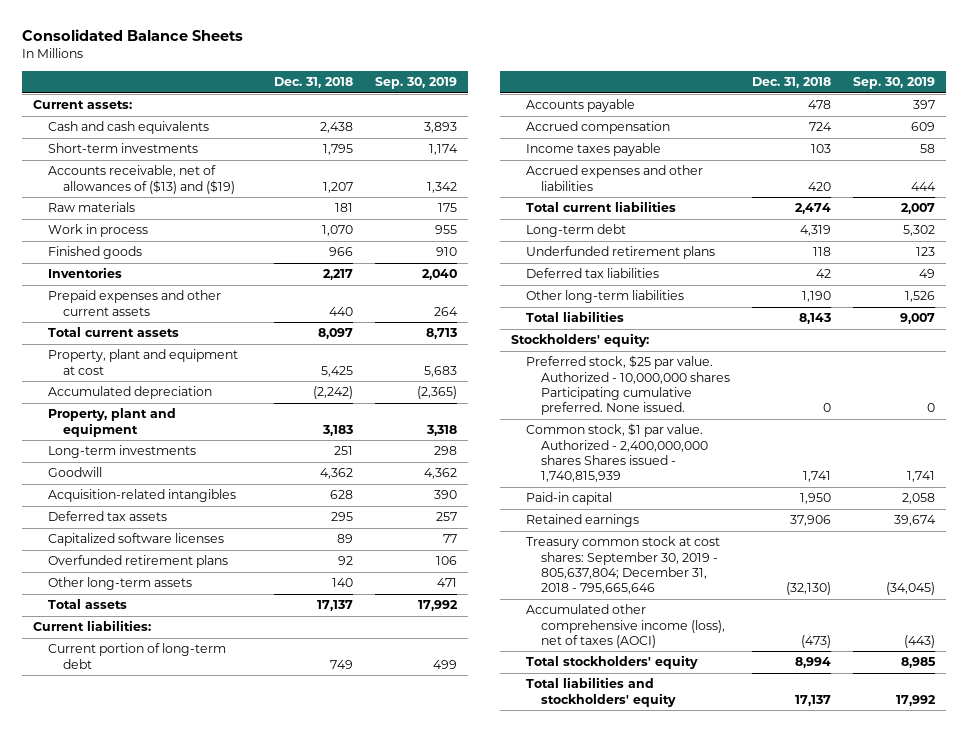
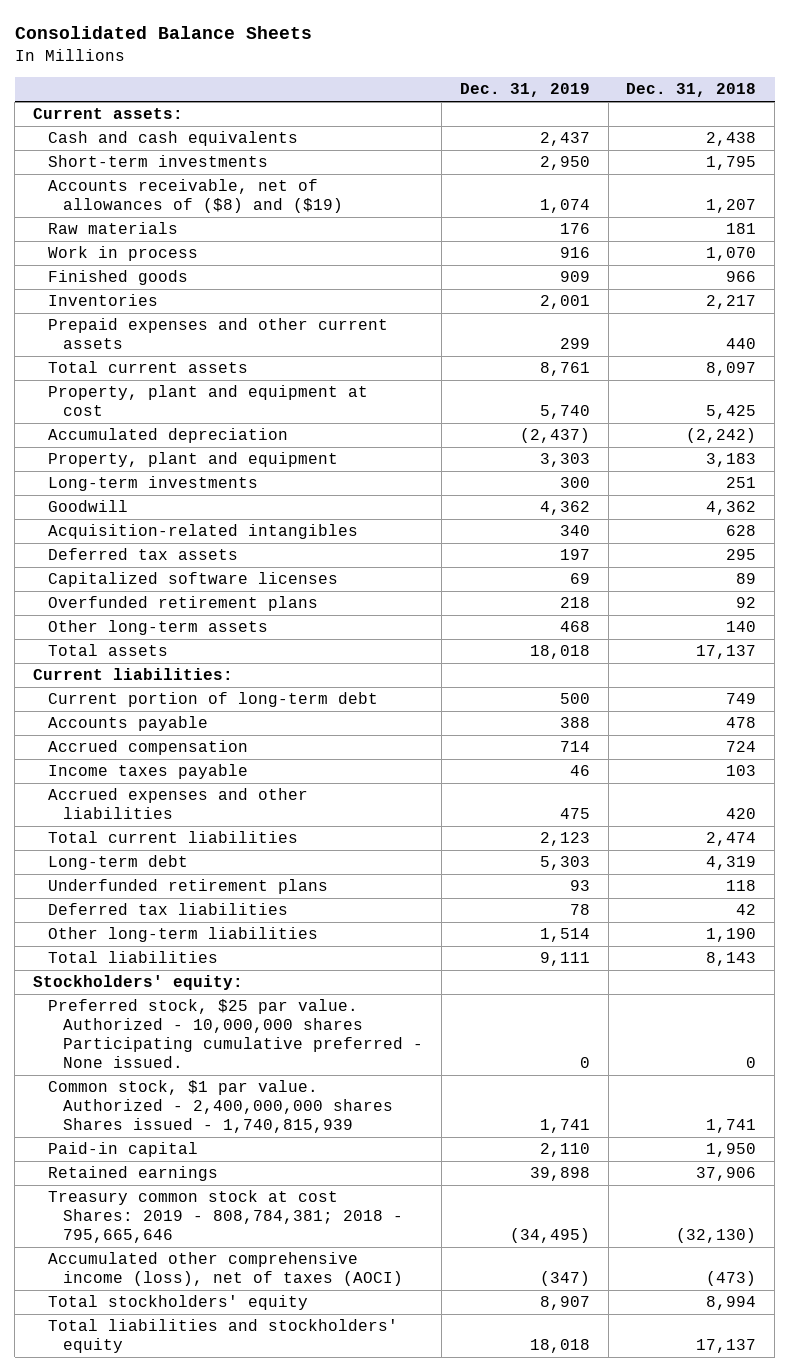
[375,77,458,90] Sep. 30, 2019 -> none
none -> [459,83,590,98] Dec. 31, 2019
[47,165,236,194] Accounts receivable, net of allowances of ($13) and ($19) -> [48,179,344,214] Accounts receivable, net of allowances of ($8) and ($19)
[525,355,731,416] Preferred stock, $25 par value. Authorized - 10,000,000 shares Participating cumulative preferred. None issued. -> [48,999,424,1068] Preferred stock, $25 par value. Authorized - 10,000,000 shares Participating cumulative preferred - None issued.
[525,536,720,595] Treasury common stock at cost shares: September 30, 2019 - 805,637,804; December 31, 2018 - 795,665,646 -> [48,1190,404,1244] Treasury common stock at cost Shares: 2019 - 808,784,381; 2018 - 795,665,646

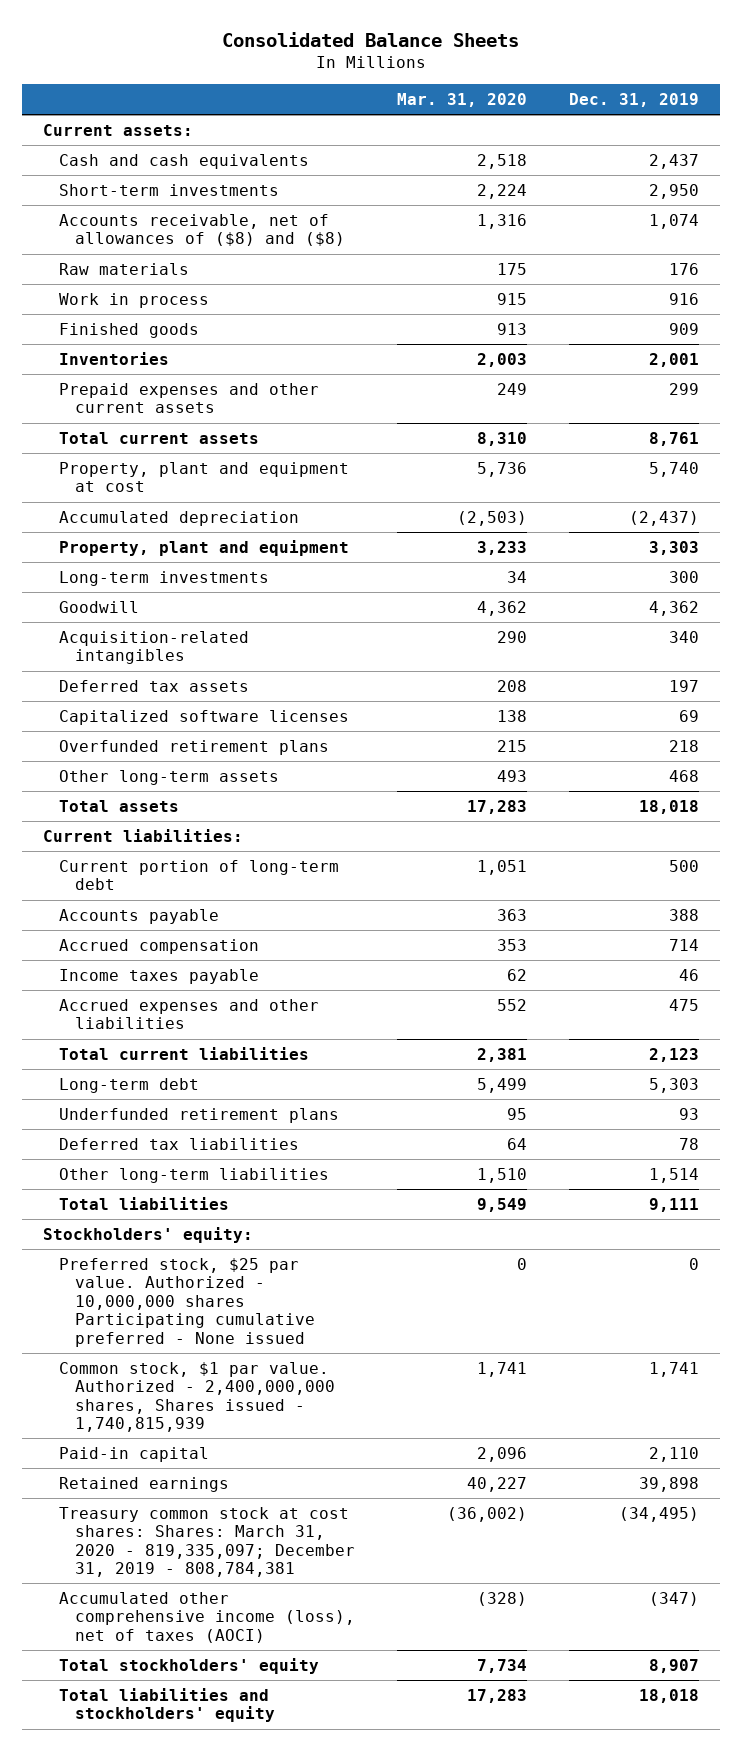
[626,83,757,98] Dec. 31, 2018 -> none
none -> [396,93,527,108] Mar. 31, 2020
[48,179,344,214] Accounts receivable, net of allowances of ($8) and ($19) -> [58,213,345,247] Accounts receivable, net of allowances of ($8) and ($8)
[48,999,424,1068] Preferred stock, $25 par value. Authorized - 10,000,000 shares Participating cumulative preferred - None issued. -> [58,1257,315,1347] Preferred stock, $25 par value. Authorized - 10,000,000 shares Participating cumulative preferred - None issued
[48,1080,394,1134] Common stock, $1 par value. Authorized - 2,400,000,000 shares Shares issued - 1,740,815,939 -> [58,1361,335,1433] Common stock, $1 par value. Authorized - 2,400,000,000 shares, Shares issued - 1,740,815,939
[48,1190,404,1244] Treasury common stock at cost Shares: 2019 - 808,784,381; 2018 - 795,665,646 -> [58,1506,355,1578] Treasury common stock at cost shares: Shares: March 31, 2020 - 819,335,097; December 31, 2019 - 808,784,381

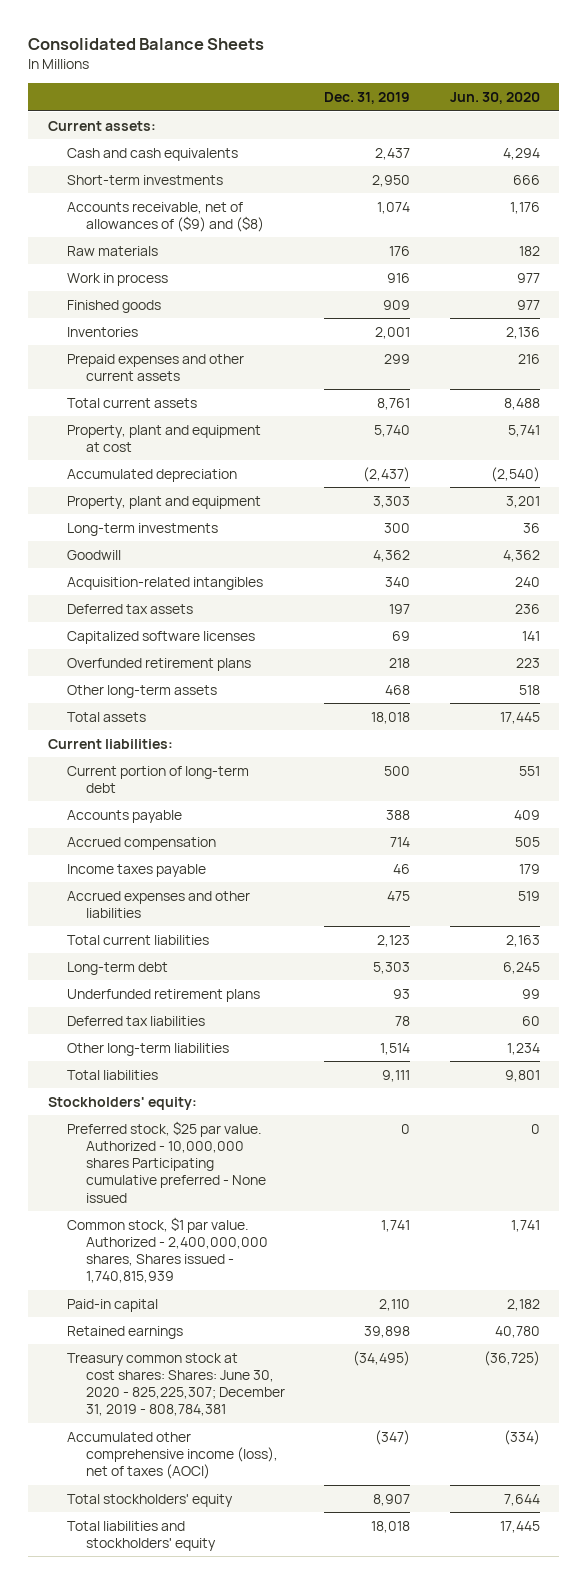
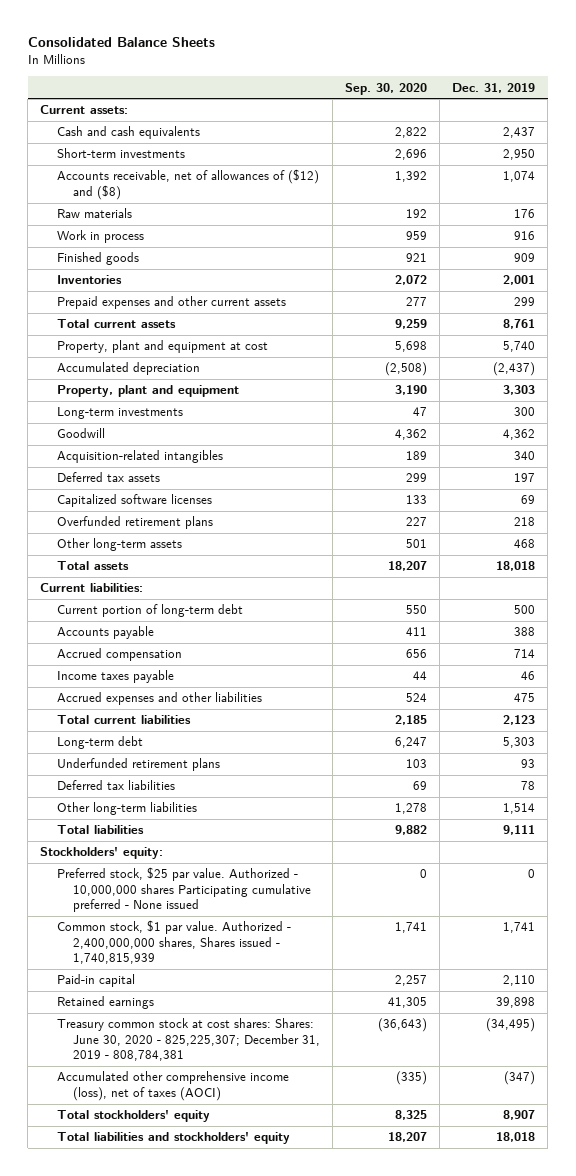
[449,92,540,105] Jun. 30, 2020 -> none
none -> [345,82,428,95] Sep. 30, 2020
[66,201,264,232] Accounts receivable, net of allowances of ($9) and ($8) -> [56,169,319,200] Accounts receivable, net of allowances of ($12) and ($8)

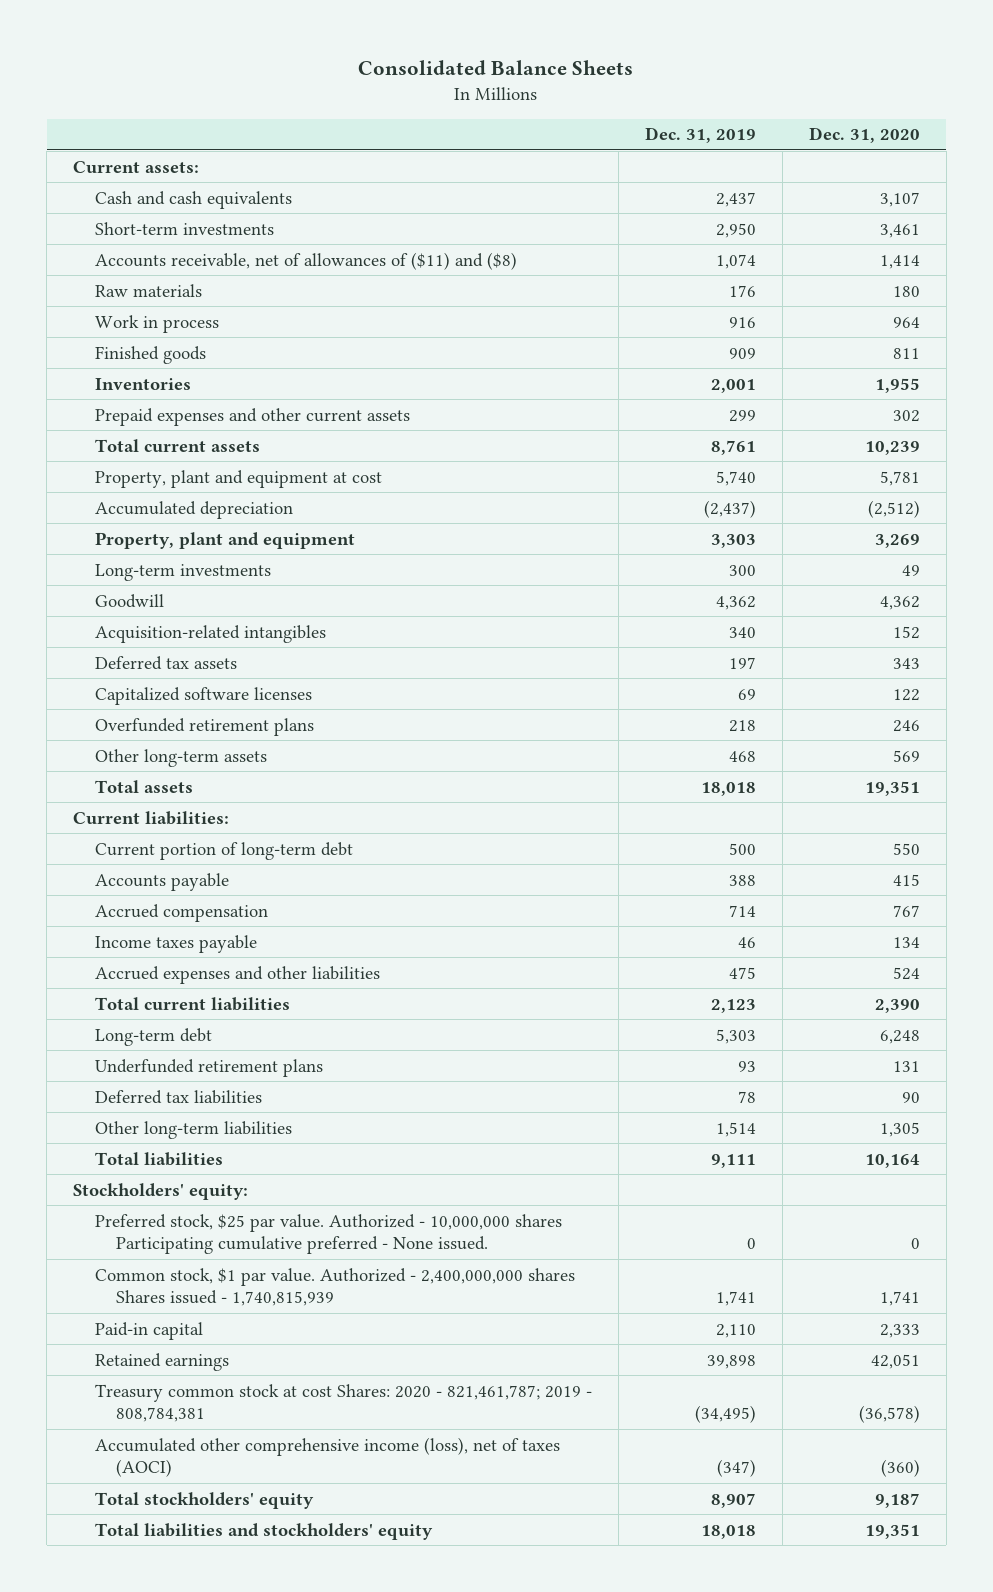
[345,82,428,95] Sep. 30, 2020 -> none
none -> [808,127,920,144] Dec. 31, 2020
[56,169,319,200] Accounts receivable, net of allowances of ($12) and ($8) -> [94,251,517,270] Accounts receivable, net of allowances of ($11) and ($8)
[56,867,312,913] Preferred stock, $25 par value. Authorized - 10,000,000 shares Participating cumulative preferred - None issued -> [94,1213,562,1255] Preferred stock, $25 par value. Authorized - 10,000,000 shares Participating cumulative preferred - None issued.
[56,920,291,965] Common stock, $1 par value. Authorized - 2,400,000,000 shares, Shares issued - 1,740,815,939 -> [94,1267,575,1307] Common stock, $1 par value. Authorized - 2,400,000,000 shares Shares issued - 1,740,815,939
[56,1018,321,1062] Treasury common stock at cost shares: Shares: June 30, 2020 - 825,225,307; December 31, 2019 - 808,784,381 -> [94,1383,592,1423] Treasury common stock at cost Shares: 2020 - 821,461,787; 2019 - 808,784,381

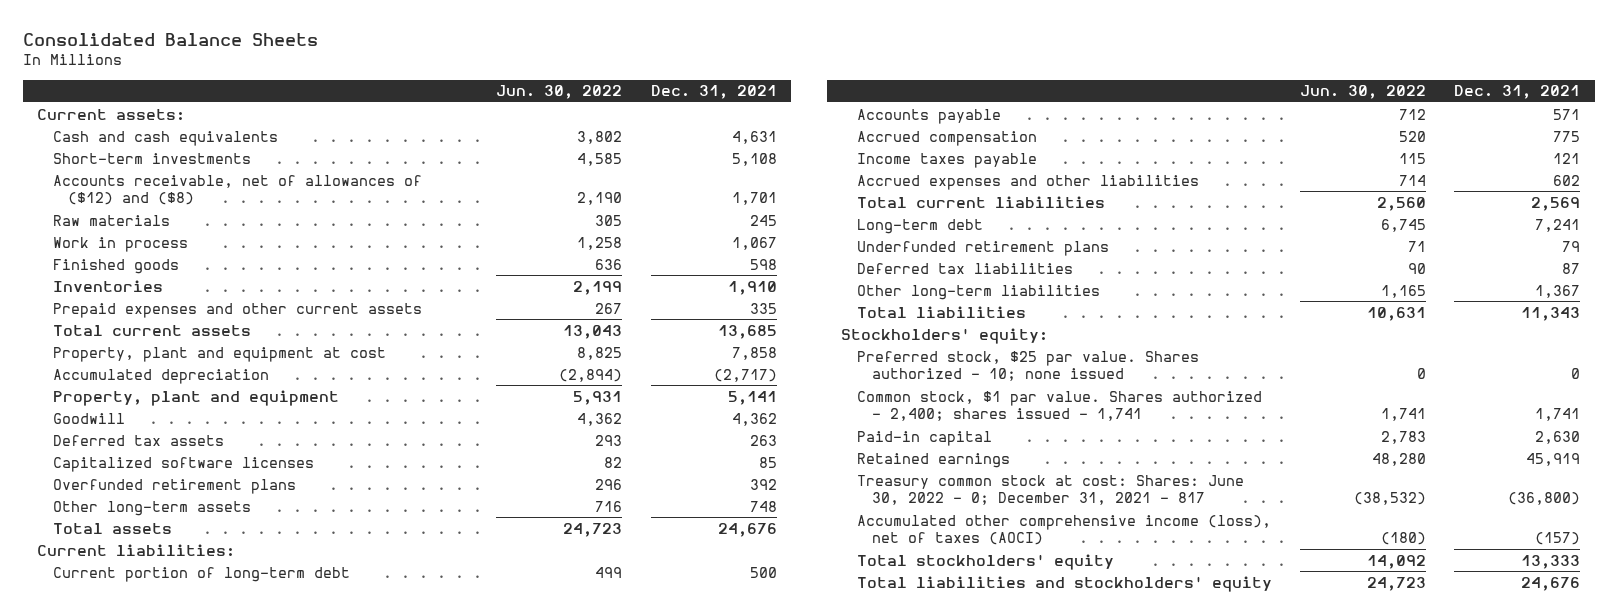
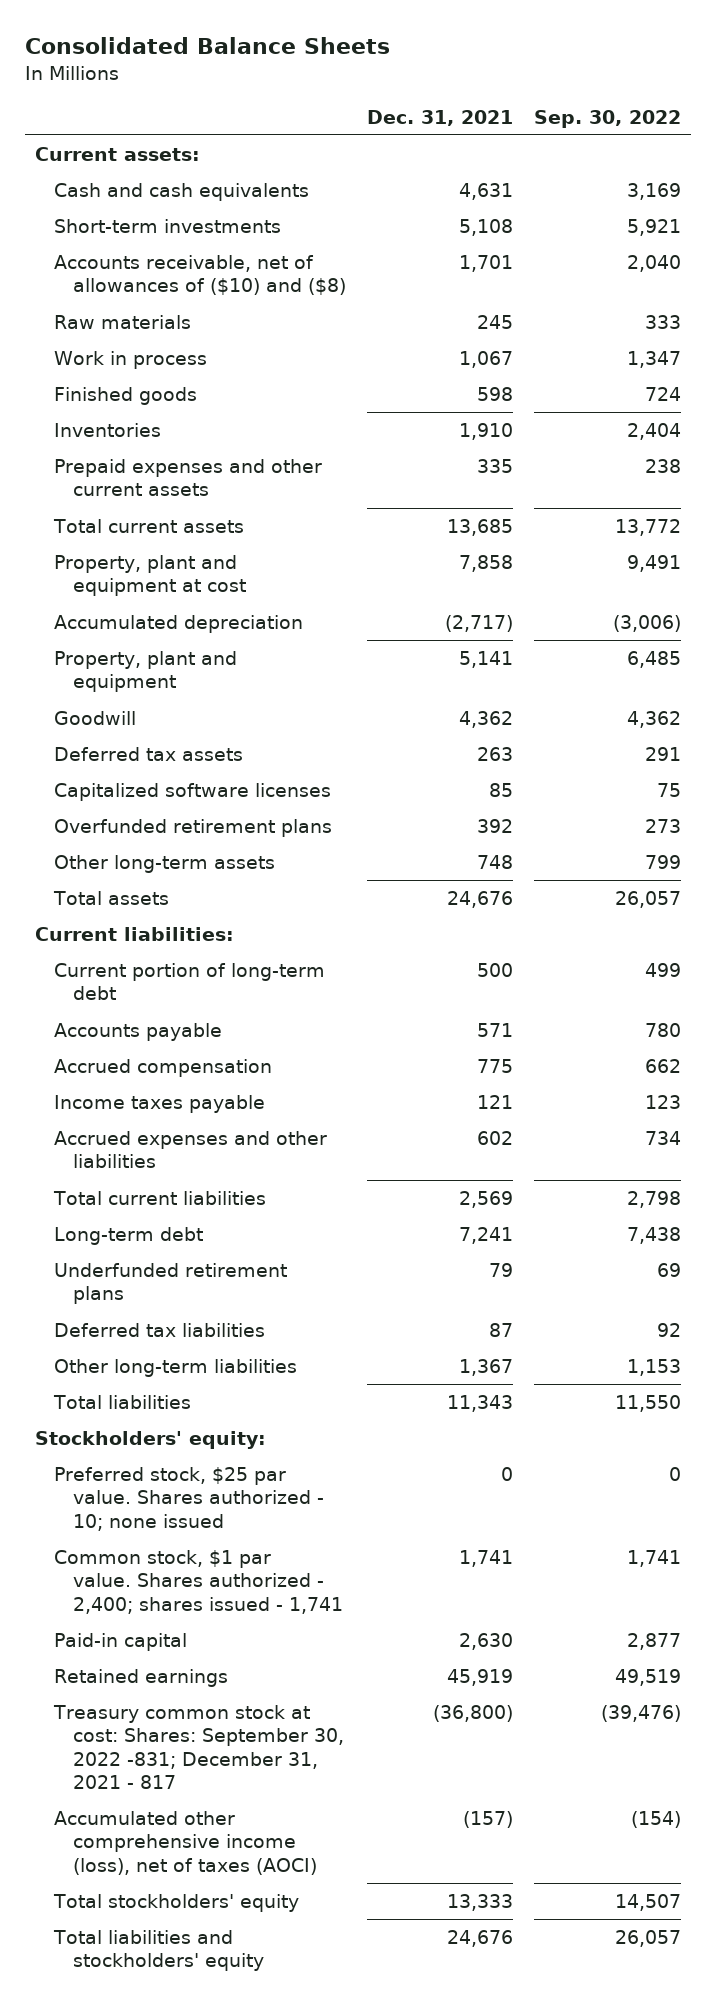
[496,85,623,100] Jun. 30, 2022 -> none
none -> [533,109,681,128] Sep. 30, 2022
[52,174,422,206] Accounts receivable, net of allowances of ($12) and ($8) -> [54,255,347,296] Accounts receivable, net of allowances of ($10) and ($8)
[856,474,1244,506] Treasury common stock at cost: Shares: June 30, 2022 - 0; December 31, 2021 - 817 -> [53,1705,345,1790] Treasury common stock at cost: Shares: September 30, 2022 -831; December 31, 2021 - 817

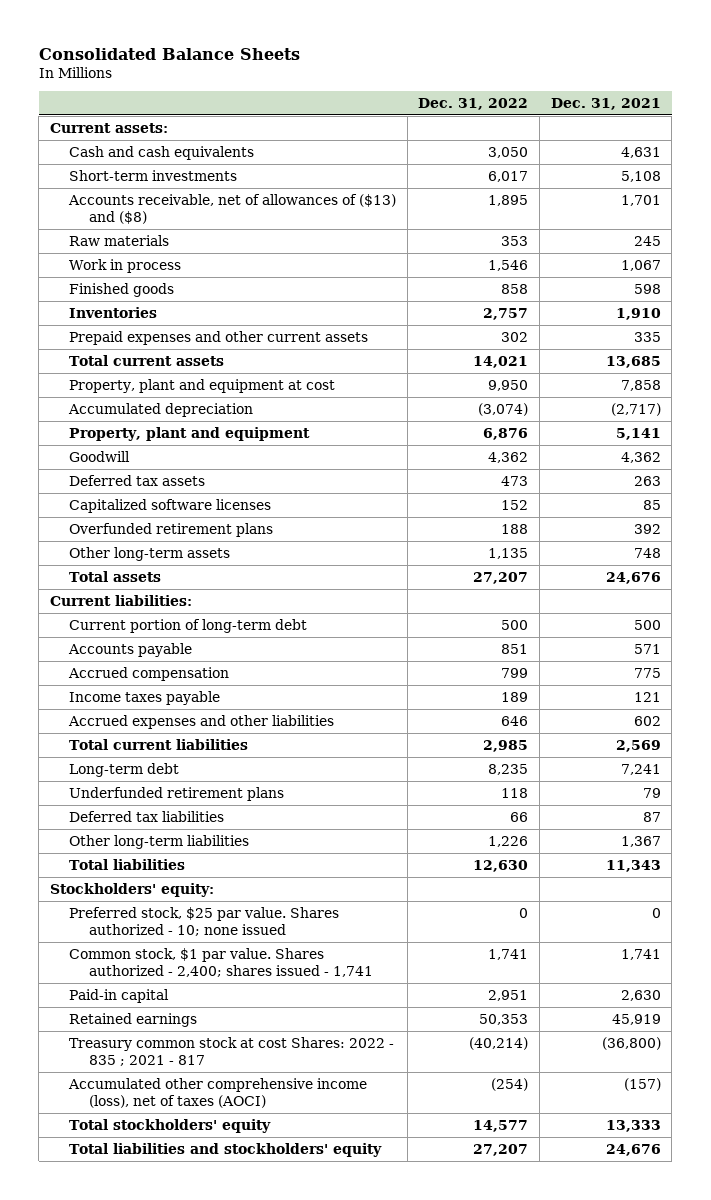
[533,109,681,128] Sep. 30, 2022 -> none
none -> [418,98,529,111] Dec. 31, 2022
[54,255,347,296] Accounts receivable, net of allowances of ($10) and ($8) -> [68,193,397,225] Accounts receivable, net of allowances of ($13) and ($8)
[53,1705,345,1790] Treasury common stock at cost: Shares: September 30, 2022 -831; December 31, 2021 - 817 -> [69,1036,395,1067] Treasury common stock at cost Shares: 2022 - 835 ; 2021 - 817

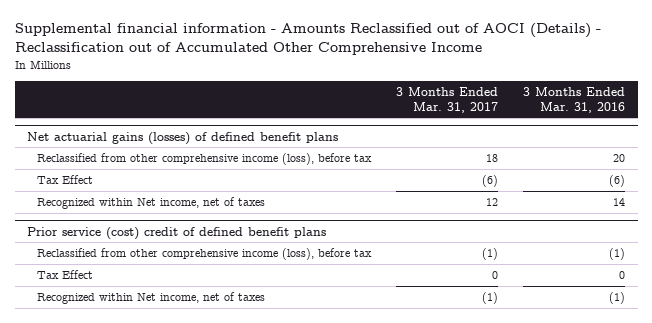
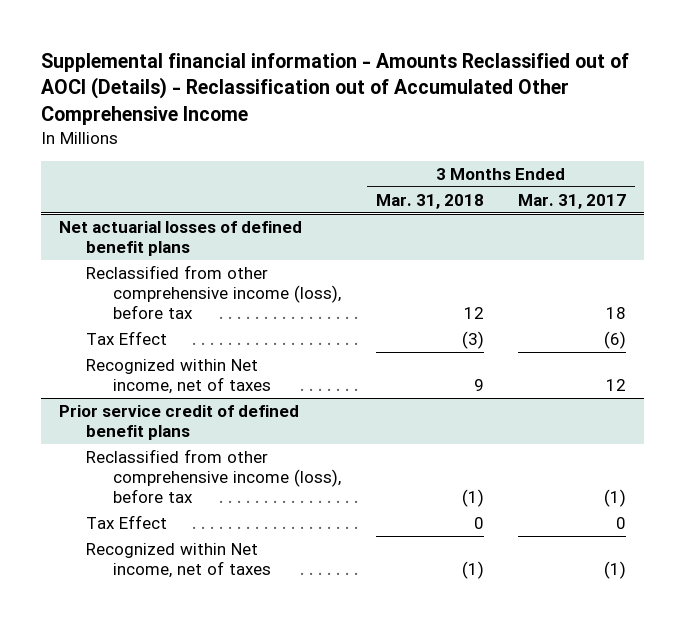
[523,86,626,113] 3 Months Ended Mar. 31, 2016 -> none
none -> [375,193,484,209] Mar. 31, 2018
[27,131,339,145] Net actuarial gains (losses) of defined benefit plans -> [58,220,302,257] Net actuarial losses of defined benefit plans
[27,226,327,240] Prior service (cost) credit of defined benefit plans -> [58,404,299,441] Prior service credit of defined benefit plans

